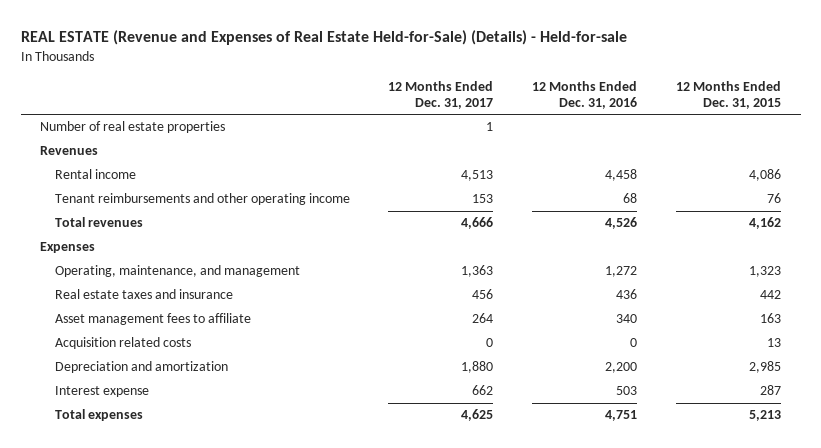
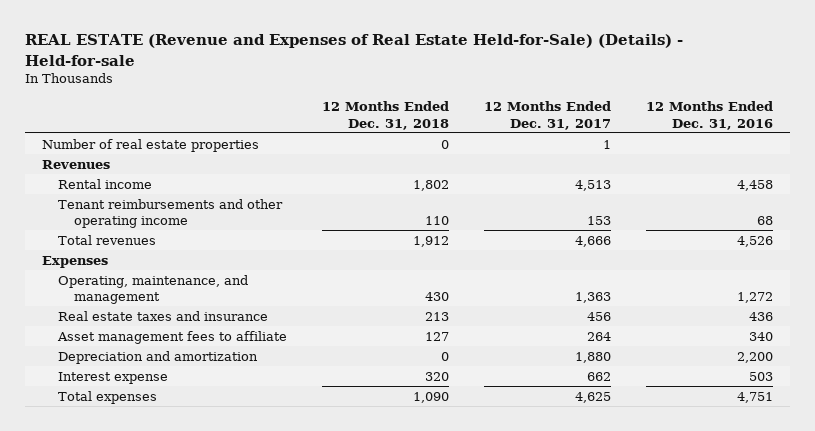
[676,80,782,109] 12 Months Ended Dec. 31, 2015 -> none
none -> [322,101,450,130] 12 Months Ended Dec. 31, 2018
[54,337,191,350] Acquisition related costs -> none

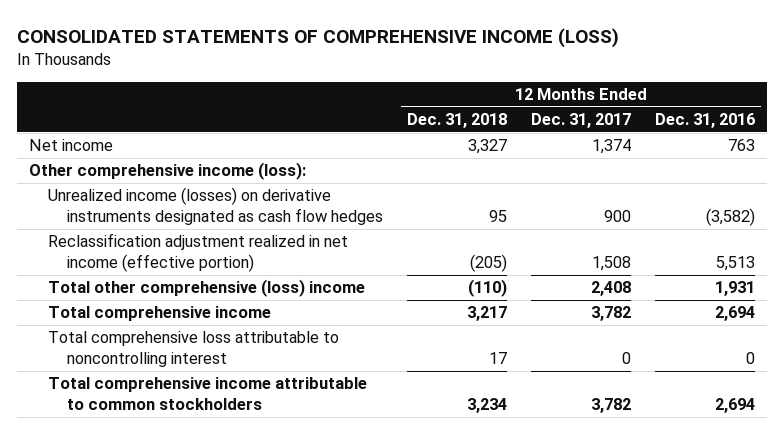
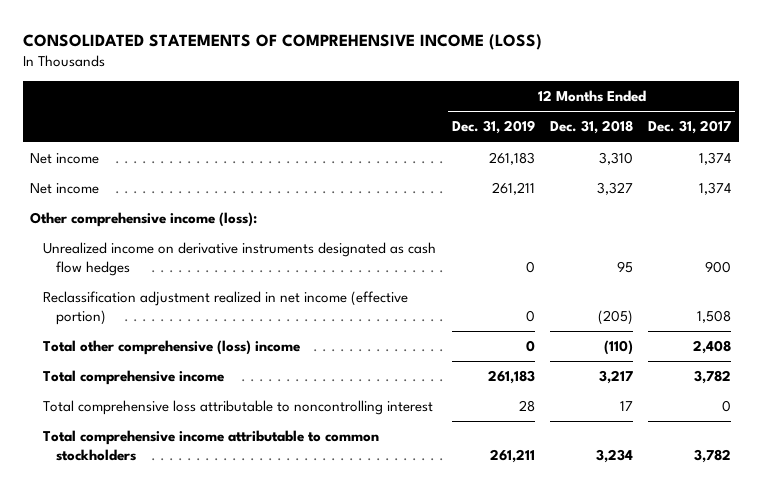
[655,113,756,129] Dec. 31, 2016 -> none
none -> [451,120,535,135] Dec. 31, 2019
none -> [30,153,100,165] Net income
[47,187,383,226] Unrealized income (losses) on derivative instruments designated as cash flow hedges -> [43,242,437,277] Unrealized income on derivative instruments designated as cash flow hedges

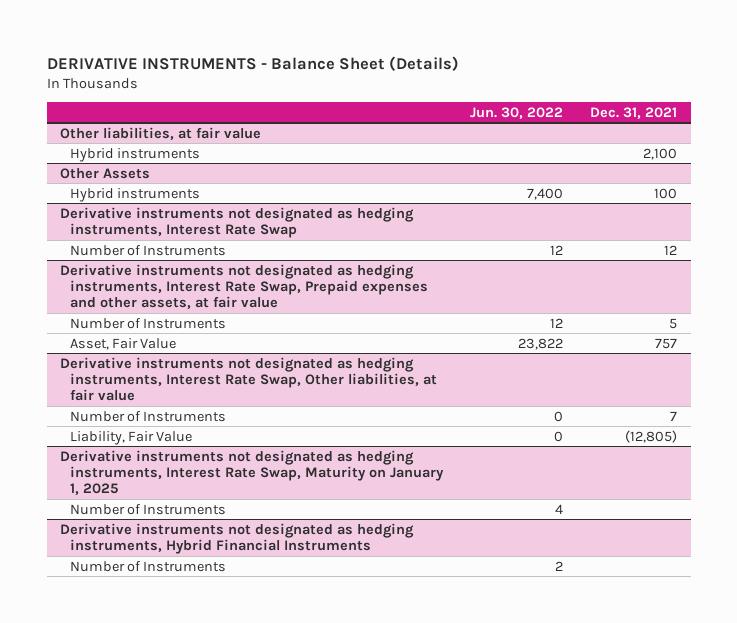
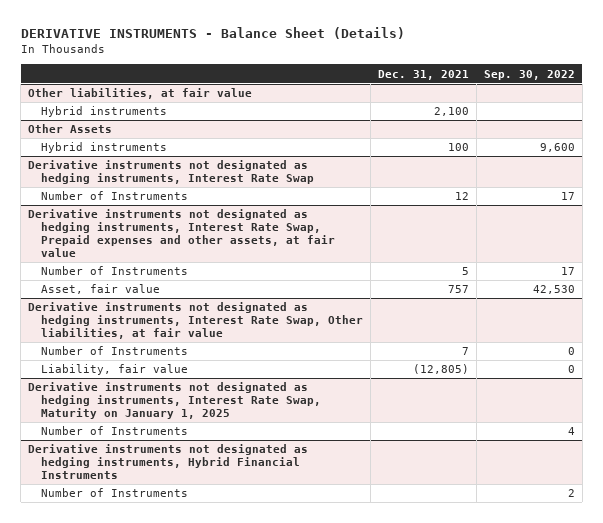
[470,106,564,119] Jun. 30, 2022 -> none
none -> [483,69,575,80] Sep. 30, 2022
[70,337,177,350] Asset, Fair Value -> [40,284,160,295] Asset, fair value
[70,430,193,445] Liability, Fair Value -> [40,364,188,376] Liability, fair value

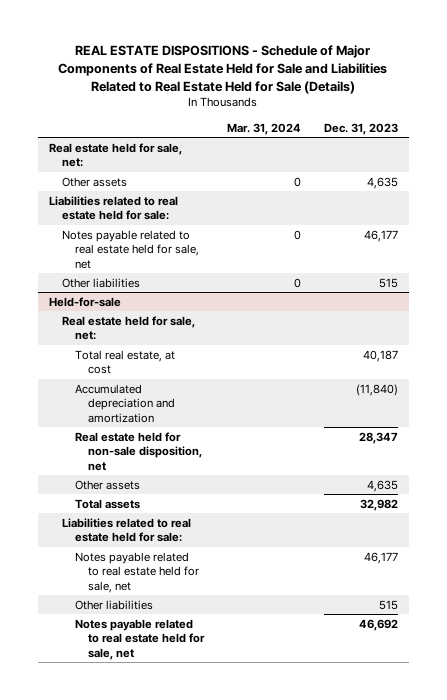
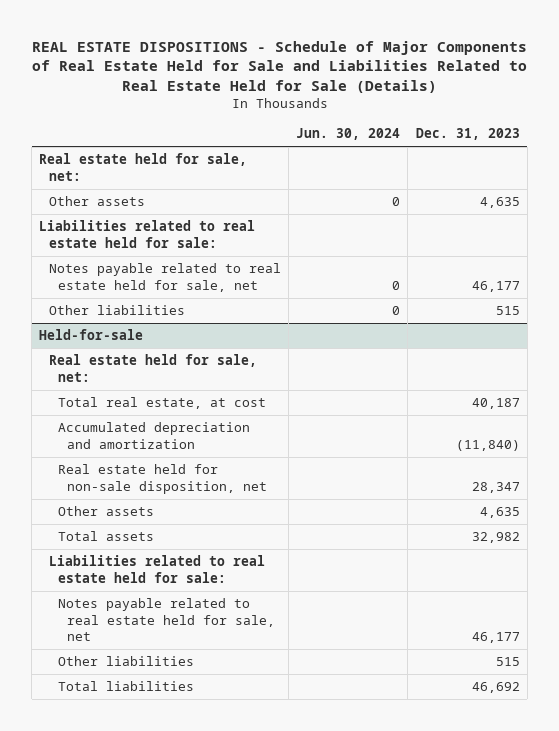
[227,122,302,135] Mar. 31, 2024 -> none
none -> [296,128,401,141] Jun. 30, 2024
[75,618,206,660] Notes payable related to real estate held for sale, net -> [57,681,194,692] Total liabilities

